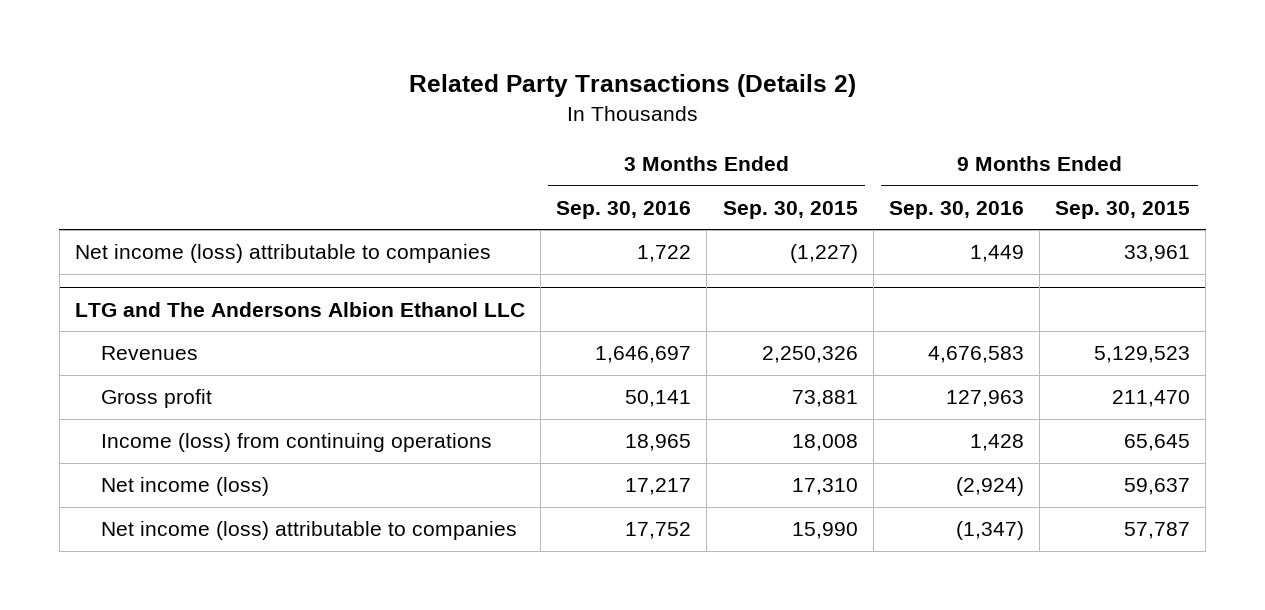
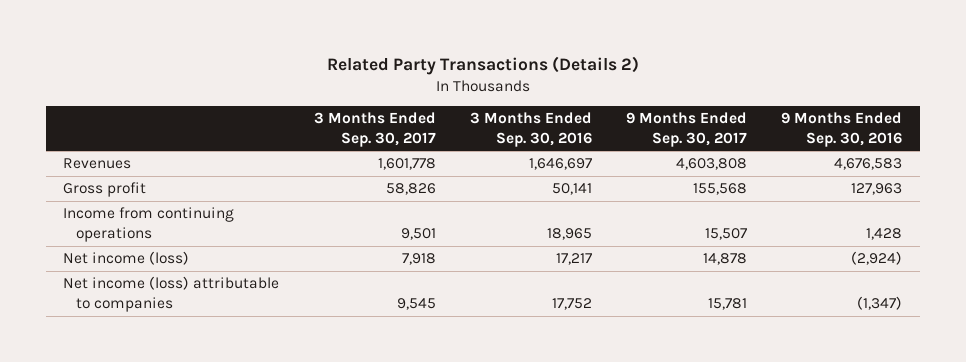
[722,200,858,219] Sep. 30, 2015 -> none
[1055,200,1191,219] Sep. 30, 2015 -> none
none -> [313,112,436,147] 3 Months Ended Sep. 30, 2017
none -> [626,112,748,147] 9 Months Ended Sep. 30, 2017
[74,244,491,264] Net income (loss) attributable to companies -> none
[74,301,525,317] LTG and The Andersons Albion Ethanol LLC -> none
[101,433,493,453] Income (loss) from continuing operations -> [63,207,235,242] Income from continuing operations

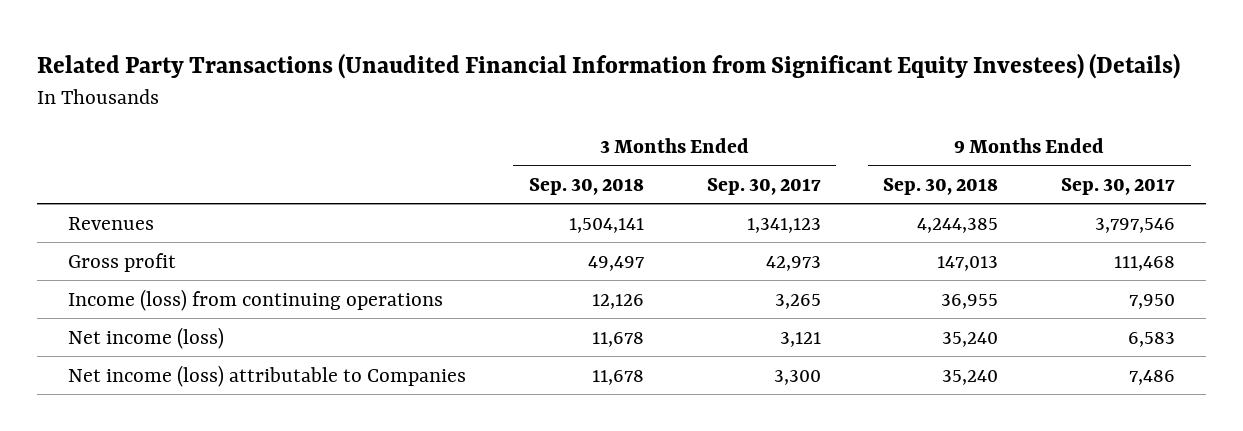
[326,55,639,75] Related Party Transactions (Details 2) -> [36,52,1180,79] Related Party Transactions (Unaudited Financial Information from Significant Equity Investees) (Details)
[469,112,592,147] 3 Months Ended Sep. 30, 2016 -> none
[781,112,903,147] 9 Months Ended Sep. 30, 2016 -> none
none -> [528,177,644,195] Sep. 30, 2018
none -> [883,177,999,195] Sep. 30, 2018
[377,158,436,171] 1,601,778 -> [746,217,821,233] 1,341,123
[676,158,748,171] 4,603,808 -> [1095,217,1176,233] 3,797,546
[385,183,436,196] 58,826 -> [765,255,821,271] 42,973
[693,183,748,196] 155,568 -> [1114,255,1176,271] 111,468
[63,207,235,242] Income from continuing operations -> [67,288,443,311] Income (loss) from continuing operations
[400,227,436,240] 9,501 -> [774,293,821,309] 3,265
[705,227,748,240] 15,507 -> [1129,293,1176,309] 7,950
[401,253,436,266] 7,918 -> [779,331,821,347] 3,121
[703,253,748,266] 14,878 -> [1128,331,1176,347] 6,583
[63,276,280,312] Net income (loss) attributable to companies -> [67,364,466,387] Net income (loss) attributable to Companies
[396,297,436,310] 9,545 -> [773,369,821,385] 3,300
[708,297,748,310] 15,781 -> [1129,369,1176,385] 7,486

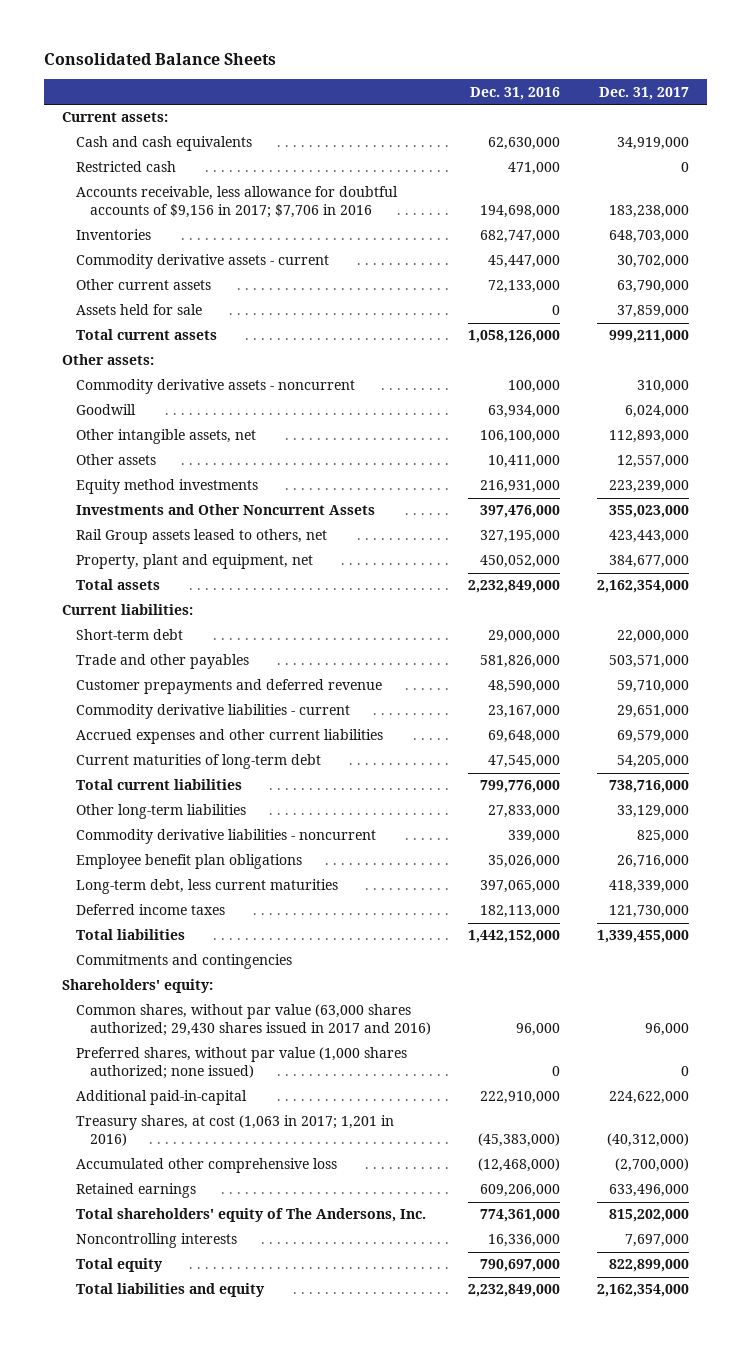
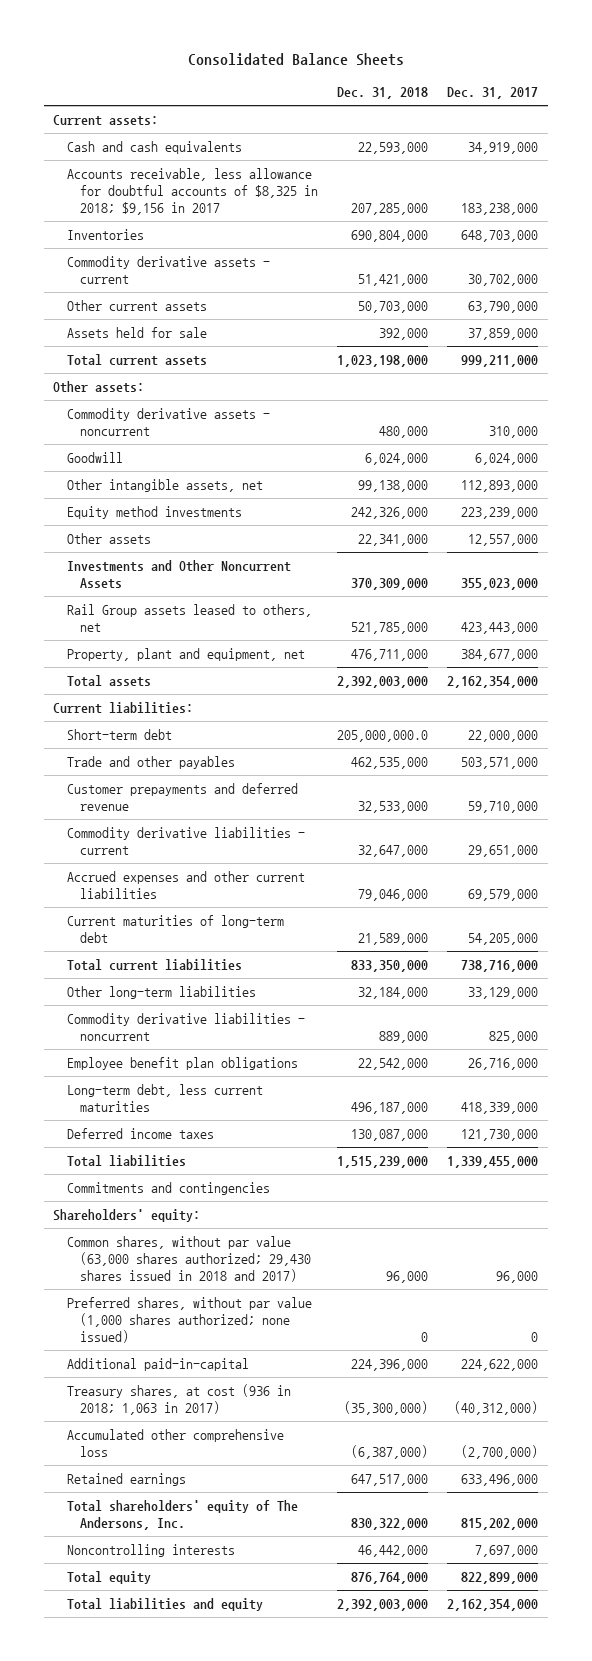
[469,86,560,100] Dec. 31, 2016 -> none
none -> [337,86,429,99] Dec. 31, 2018
[75,161,176,173] Restricted cash -> none
[75,186,398,219] Accounts receivable, less allowance for doubtful accounts of $9,156 in 2017; $7,706 in 2016 -> [66,167,318,215] Accounts receivable, less allowance for doubtful accounts of $8,325 in 2018; $9,156 in 2017
[75,454,156,466] Other assets -> [66,532,151,544] Other assets
[75,1004,431,1037] Common shares, without par value (63,000 shares authorized; 29,430 shares issued in 2017 and 2016) -> [66,1235,311,1282] Common shares, without par value (63,000 shares authorized; 29,430 shares issued in 2018 and 2017)
[75,1115,394,1147] Treasury shares, at cost (1,063 in 2017; 1,201 in 2016) -> [66,1383,291,1415] Treasury shares, at cost (936 in 2018; 1,063 in 2017)

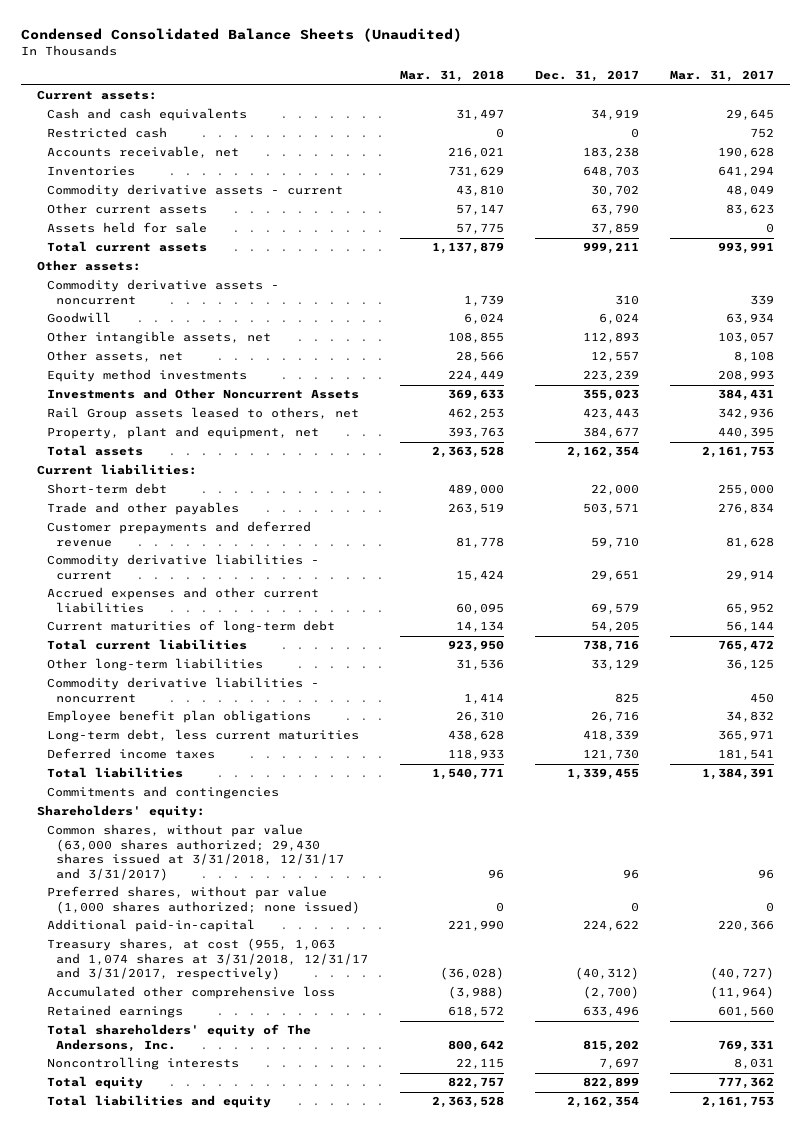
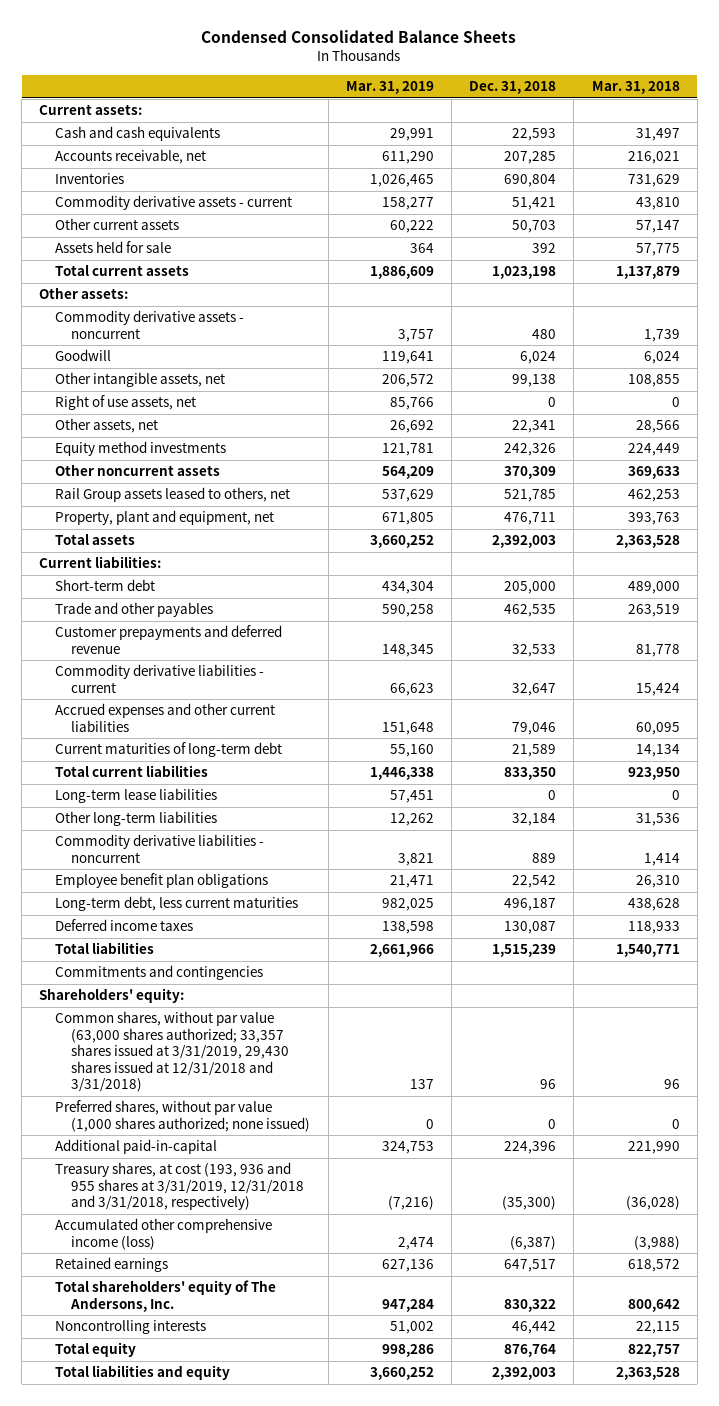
[21,28,463,43] Condensed Consolidated Balance Sheets (Unaudited) -> [201,29,517,43] Condensed Consolidated Balance Sheets
[534,70,639,83] Dec. 31, 2017 -> none
[669,70,774,83] Mar. 31, 2017 -> none
none -> [345,81,434,95] Mar. 31, 2019
none -> [469,81,557,95] Dec. 31, 2018
[46,127,167,139] Restricted cash -> none
none -> [55,395,197,411] Right of use assets, net
[46,388,359,400] Investments and Other Noncurrent Assets -> [55,464,221,477] Other noncurrent assets
none -> [55,788,218,804] Long-term lease liabilities
[46,824,345,881] Common shares, without par value (63,000 shares authorized; 29,430 shares issued at 3/31/2018, 12/31/17 and 3/31/2017) -> [55,1011,290,1093] Common shares, without par value (63,000 shares authorized; 33,357 shares issued at 3/31/2019, 29,430 shares issued at 12/31/2018 and 3/31/2018)
[46,938,369,981] Treasury shares, at cost (955, 1,063 and 1,074 shares at 3/31/2018, 12/31/17 and 3/31/2017, respectively) -> [55,1162,305,1211] Treasury shares, at cost (193, 936 and 955 shares at 3/31/2019, 12/31/2018 and 3/31/2018, respectively)
[46,986,335,1000] Accumulated other comprehensive loss -> [55,1218,273,1250] Accumulated other comprehensive income (loss)

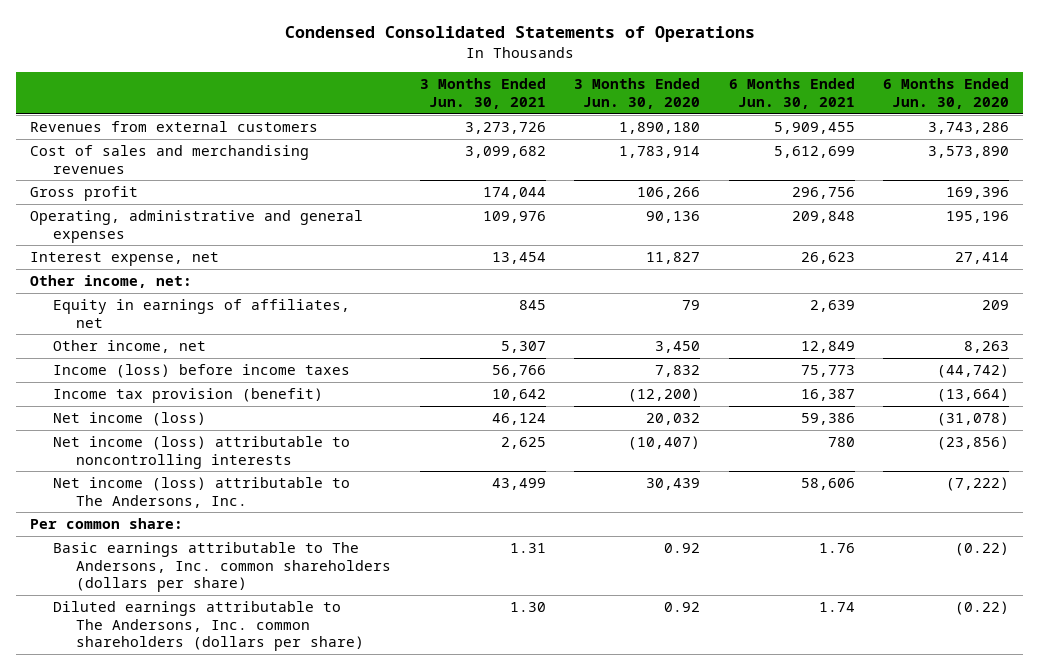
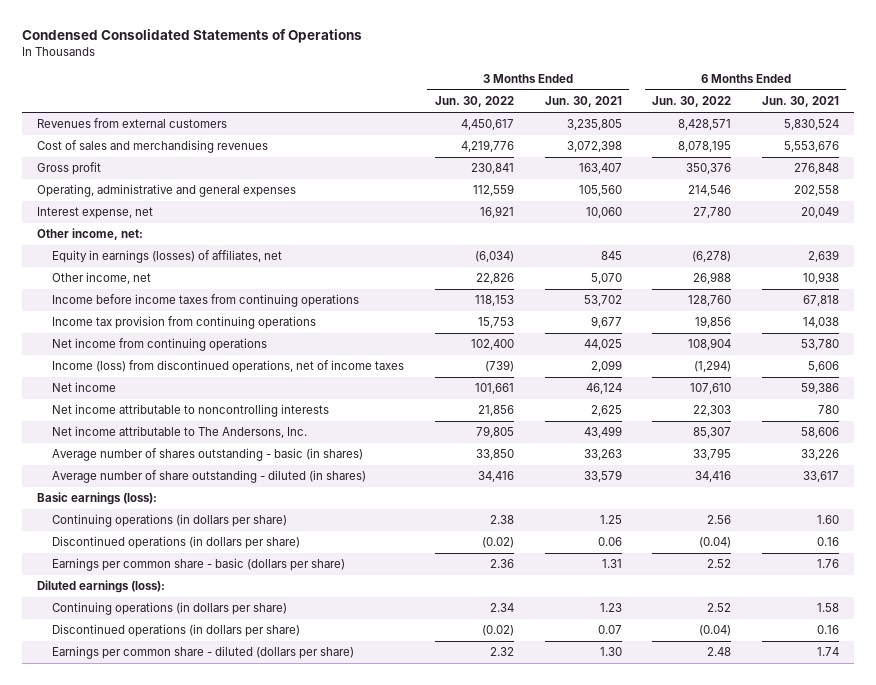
[574,78,701,109] 3 Months Ended Jun. 30, 2020 -> none
[883,78,1010,109] 6 Months Ended Jun. 30, 2020 -> none
none -> [435,96,515,108] Jun. 30, 2022
none -> [652,96,732,108] Jun. 30, 2022
[464,122,546,135] 3,273,726 -> [566,119,622,131] 3,235,805
[773,122,855,135] 5,909,455 -> [783,119,839,131] 5,830,524
[464,146,546,159] 3,099,682 -> [566,140,622,153] 3,072,398
[773,146,855,159] 5,612,699 -> [783,141,839,153] 5,553,676
[482,187,546,200] 174,044 -> [578,163,622,175] 163,407
[791,187,855,200] 296,756 -> [793,163,839,175] 276,848
[482,211,546,224] 109,976 -> [578,185,622,197] 105,560
[791,211,855,224] 209,848 -> [793,185,839,197] 202,558
[491,252,546,265] 13,454 -> [585,207,622,219] 10,060
[800,252,855,265] 26,623 -> [800,206,839,219] 20,049
[29,518,183,530] Per common share: -> none
[53,299,351,328] Equity in earnings of affiliates, net -> [52,250,283,264] Equity in earnings (losses) of affiliates, net
[500,341,546,354] 5,307 -> [590,273,622,285] 5,070
[800,341,855,354] 12,849 -> [802,272,839,285] 10,938
[53,364,351,379] Income (loss) before income taxes -> [52,294,360,308] Income before income taxes from continuing operations
[491,365,546,378] 56,766 -> [583,295,622,307] 53,702
[800,365,855,378] 75,773 -> [802,295,839,307] 67,818
[53,388,324,404] Income tax provision (benefit) -> [52,316,317,330] Income tax provision from continuing operations
[491,389,546,402] 10,642 -> [590,316,622,329] 9,677
[800,389,855,402] 16,387 -> [802,317,839,329] 14,038
none -> [52,338,268,352] Net income from continuing operations
none -> [52,360,405,374] Income (loss) from discontinued operations, net of income taxes
[53,412,207,427] Net income (loss) -> [52,382,117,393] Net income
[53,436,351,469] Net income (loss) attributable to noncontrolling interests -> [52,404,330,418] Net income attributable to noncontrolling interests
[53,477,351,508] Net income (loss) attributable to The Andersons, Inc. -> [52,426,308,439] Net income attributable to The Andersons, Inc.
none -> [52,448,364,462] Average number of shares outstanding - basic (in shares)
none -> [52,470,367,484] Average number of share outstanding - diluted (in shares)
none -> [37,492,158,506] Basic earnings (loss):
none -> [52,514,288,528] Continuing operations (in dollars per share)
none -> [52,536,301,550] Discontinued operations (in dollars per share)
[53,542,392,592] Basic earnings attributable to The Andersons, Inc. common shareholders (dollars per share) -> [52,558,346,572] Earnings per common share - basic (dollars per share)
none -> [37,580,166,594] Diluted earnings (loss):
none -> [52,602,288,616] Continuing operations (in dollars per share)
none -> [52,624,301,638] Discontinued operations (in dollars per share)
[53,601,365,651] Diluted earnings attributable to The Andersons, Inc. common shareholders (dollars per share) -> [52,646,355,660] Earnings per common share - diluted (dollars per share)

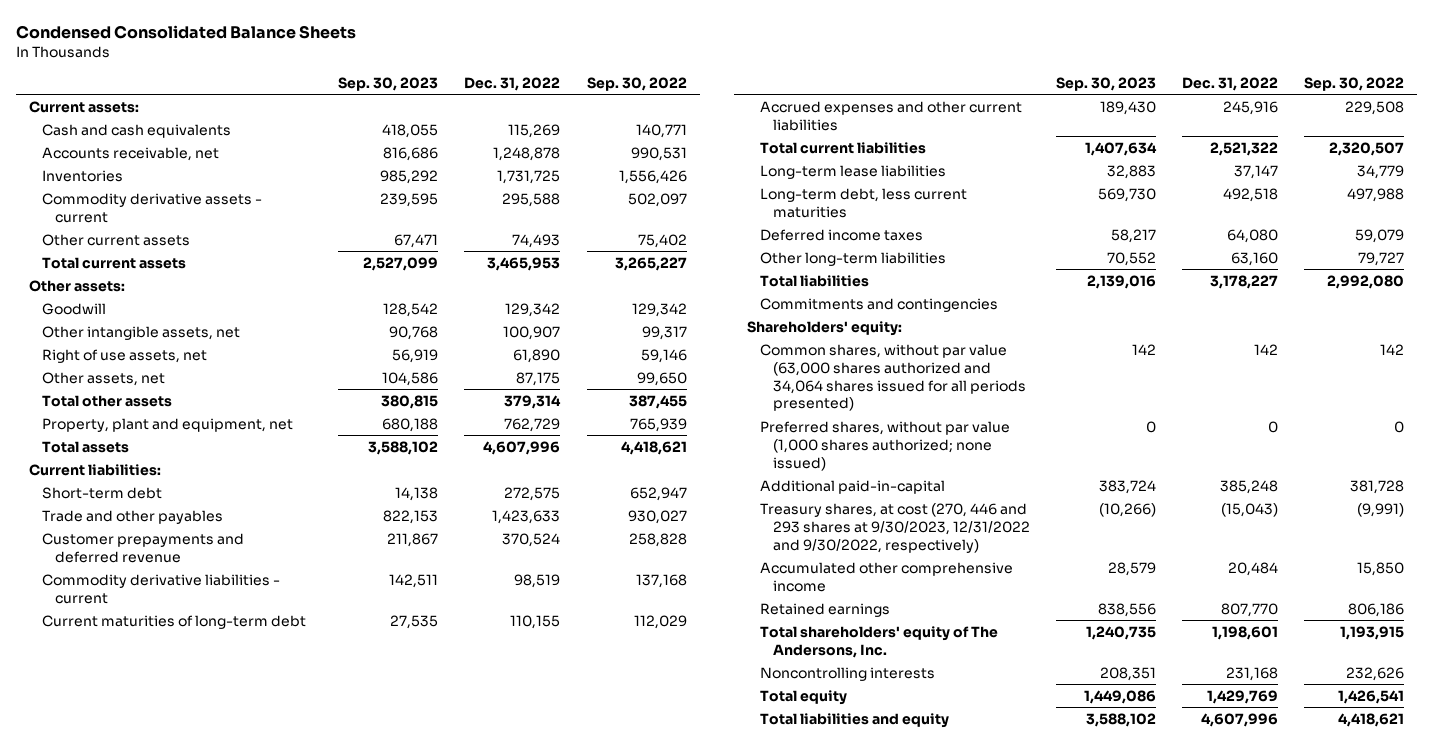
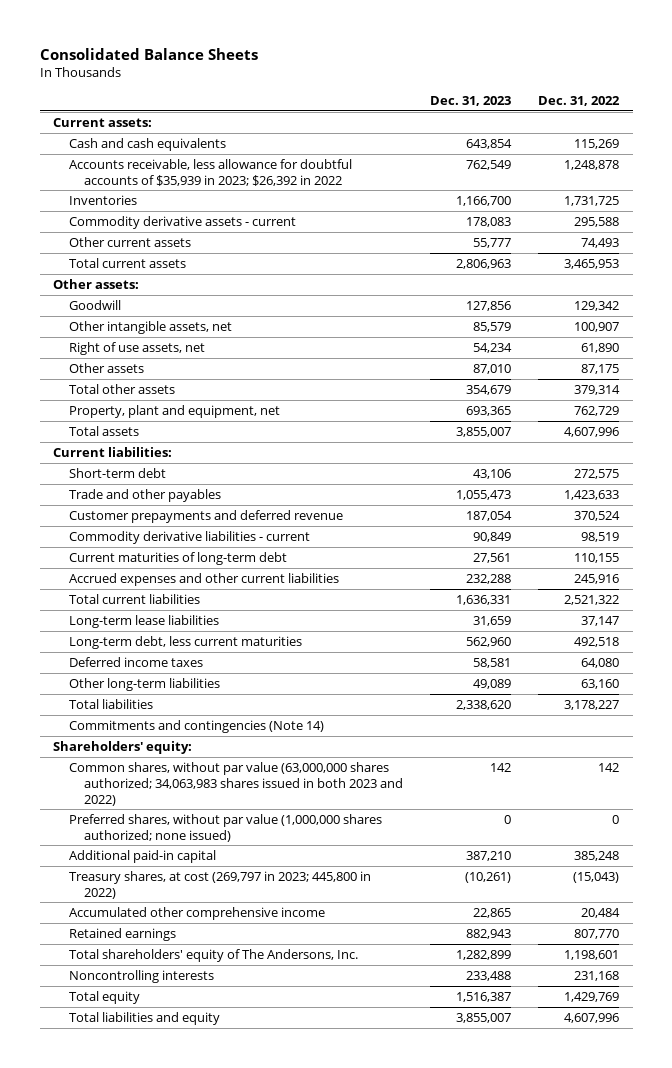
[16,25,357,40] Condensed Consolidated Balance Sheets -> [39,47,258,60] Consolidated Balance Sheets
[338,76,439,91] Sep. 30, 2023 -> none
[586,76,687,91] Sep. 30, 2022 -> none
none -> [429,96,511,107] Dec. 31, 2023
[42,146,220,161] Accounts receivable, net -> [68,158,352,186] Accounts receivable, less allowance for doubtful accounts of $35,939 in 2023; $26,392 in 2022
[42,371,166,386] Other assets, net -> [68,362,144,373] Other assets
[760,297,999,312] Commitments and contingencies -> [68,719,324,733] Commitments and contingencies (Note 14)
[760,343,1027,412] Common shares, without par value (63,000 shares authorized and 34,064 shares issued for all periods presented) -> [68,761,403,806] Common shares, without par value (63,000,000 shares authorized; 34,063,983 shares issued in both 2023 and 2022)
[760,420,1011,471] Preferred shares, without par value (1,000 shares authorized; none issued) -> [68,813,382,842] Preferred shares, without par value (1,000,000 shares authorized; none issued)
[760,479,946,494] Additional paid-in-capital -> [68,849,216,863] Additional paid-in capital
[760,502,1031,553] Treasury shares, at cost (270, 446 and 293 shares at 9/30/2023, 12/31/2022 and 9/30/2022, respectively) -> [68,870,371,899] Treasury shares, at cost (269,797 in 2023; 445,800 in 2022)

